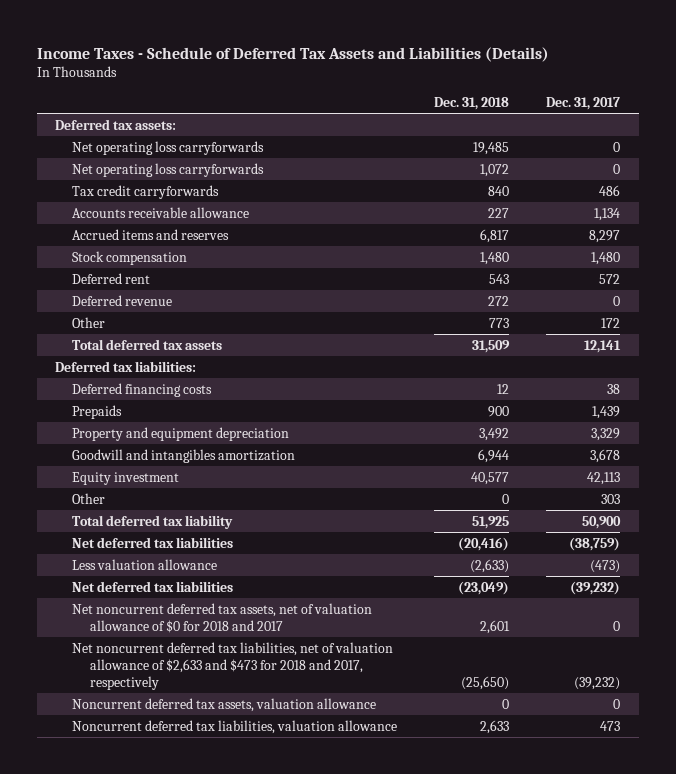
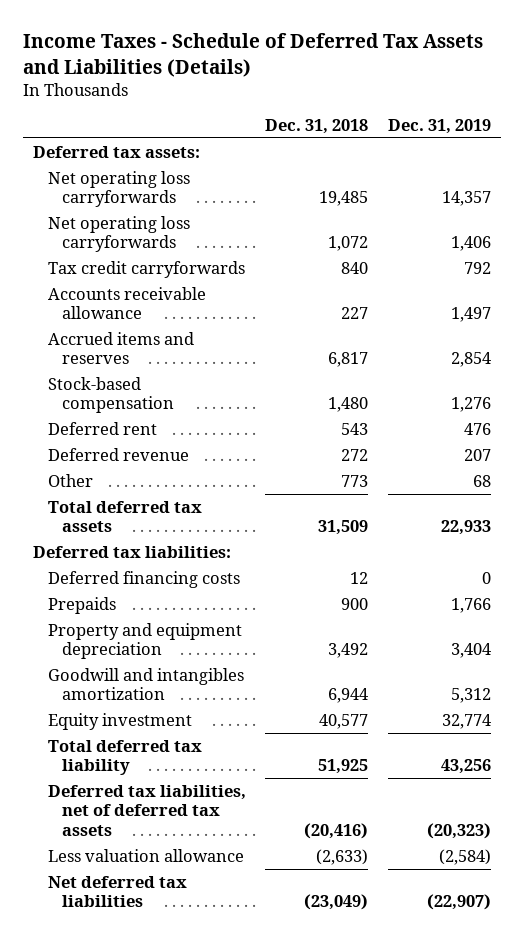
[546,97,621,111] Dec. 31, 2017 -> none
none -> [388,119,492,135] Dec. 31, 2019
[72,250,188,265] Stock compensation -> [47,376,175,414] Stock-based compensation
[72,492,106,504] Other -> none
[72,536,234,548] Net deferred tax liabilities -> [47,784,246,837] Deferred tax liabilities, net of deferred tax assets
[72,602,373,633] Net noncurrent deferred tax assets, net of valuation allowance of $0 for 2018 and 2017 -> none
[72,641,394,690] Net noncurrent deferred tax liabilities, net of valuation allowance of $2,633 and $473 for 2018 and 2017, respectively -> none
[72,697,377,712] Noncurrent deferred tax assets, valuation allowance -> none
[72,719,398,734] Noncurrent deferred tax liabilities, valuation allowance -> none

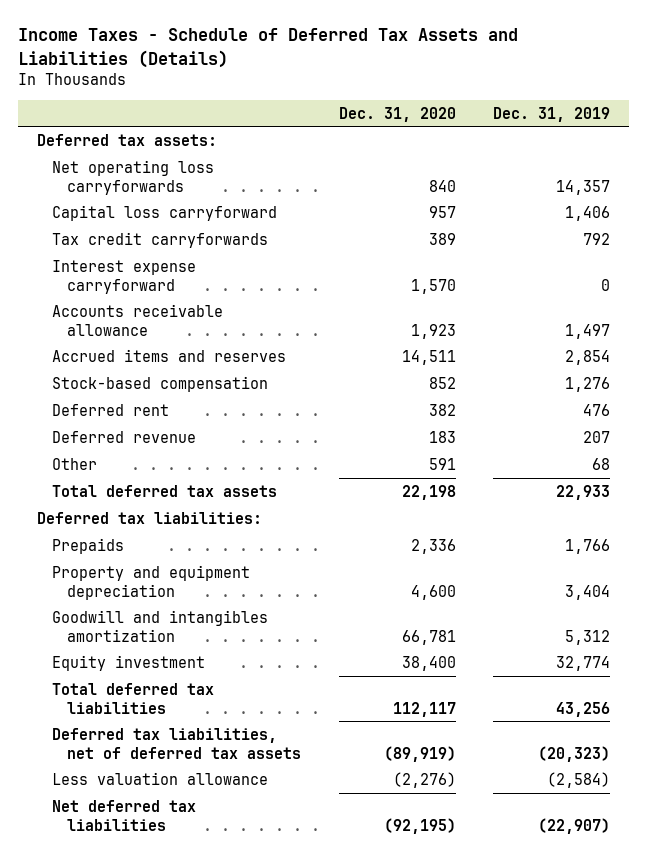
[265,119,369,135] Dec. 31, 2018 -> none
none -> [338,106,456,122] Dec. 31, 2020
[47,215,190,253] Net operating loss carryforwards -> [52,204,278,221] Capital loss carryforward
none -> [52,259,197,294] Interest expense carryforward
[47,570,240,588] Deferred financing costs -> none
[47,739,202,776] Total deferred tax liability -> [52,682,215,714] Total deferred tax liabilities

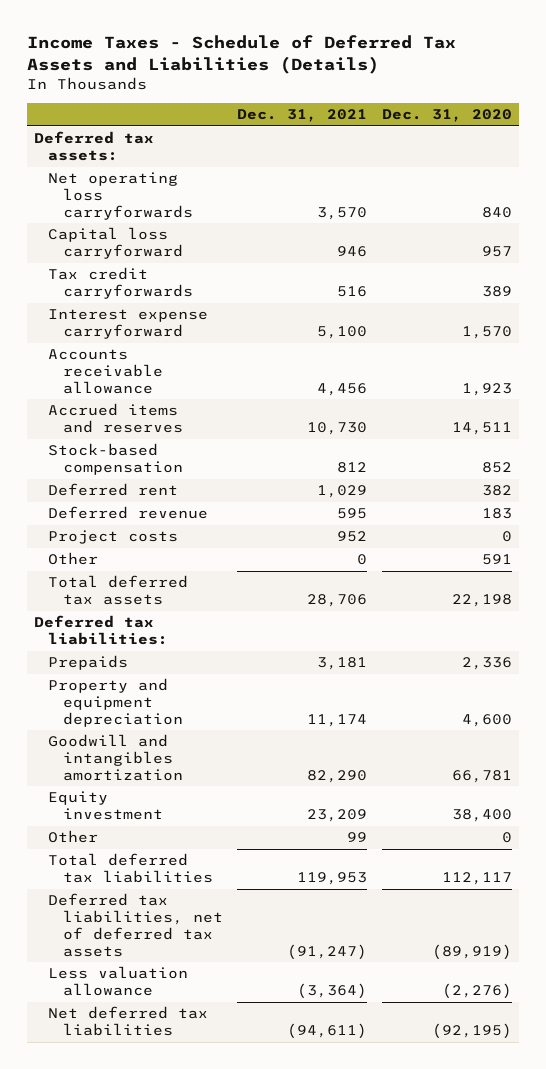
[492,106,610,122] Dec. 31, 2019 -> none
none -> [237,109,368,123] Dec. 31, 2021
none -> [48,530,179,545] Project costs
none -> [48,830,99,844] Other

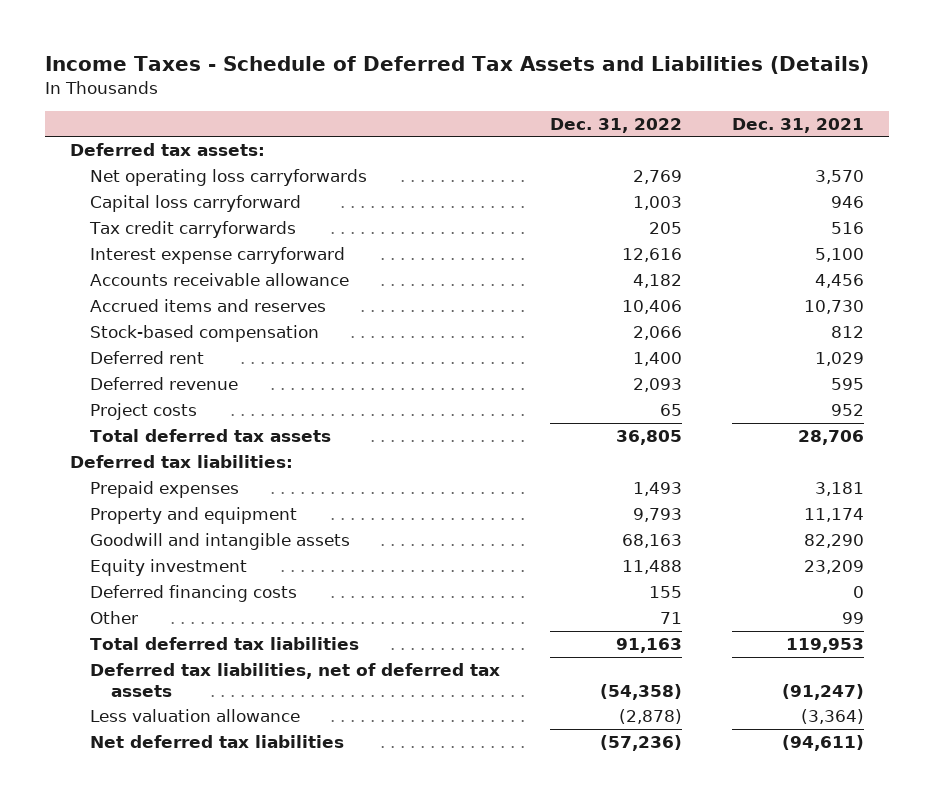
[381,109,512,123] Dec. 31, 2020 -> none
none -> [550,117,683,133] Dec. 31, 2022
[48,552,99,566] Other -> none
[48,655,129,671] Prepaids -> [90,480,240,498] Prepaid expenses
[48,678,183,727] Property and equipment depreciation -> [90,506,298,524] Property and equipment
[48,734,183,781] Goodwill and intangibles amortization -> [90,532,351,550] Goodwill and intangible assets
none -> [90,584,298,602] Deferred financing costs

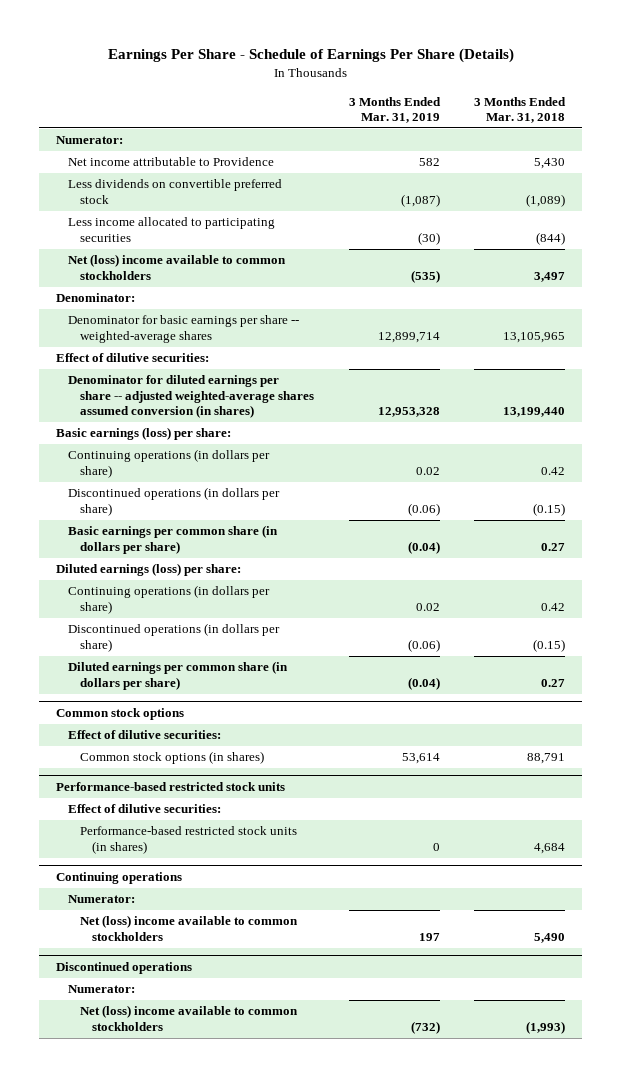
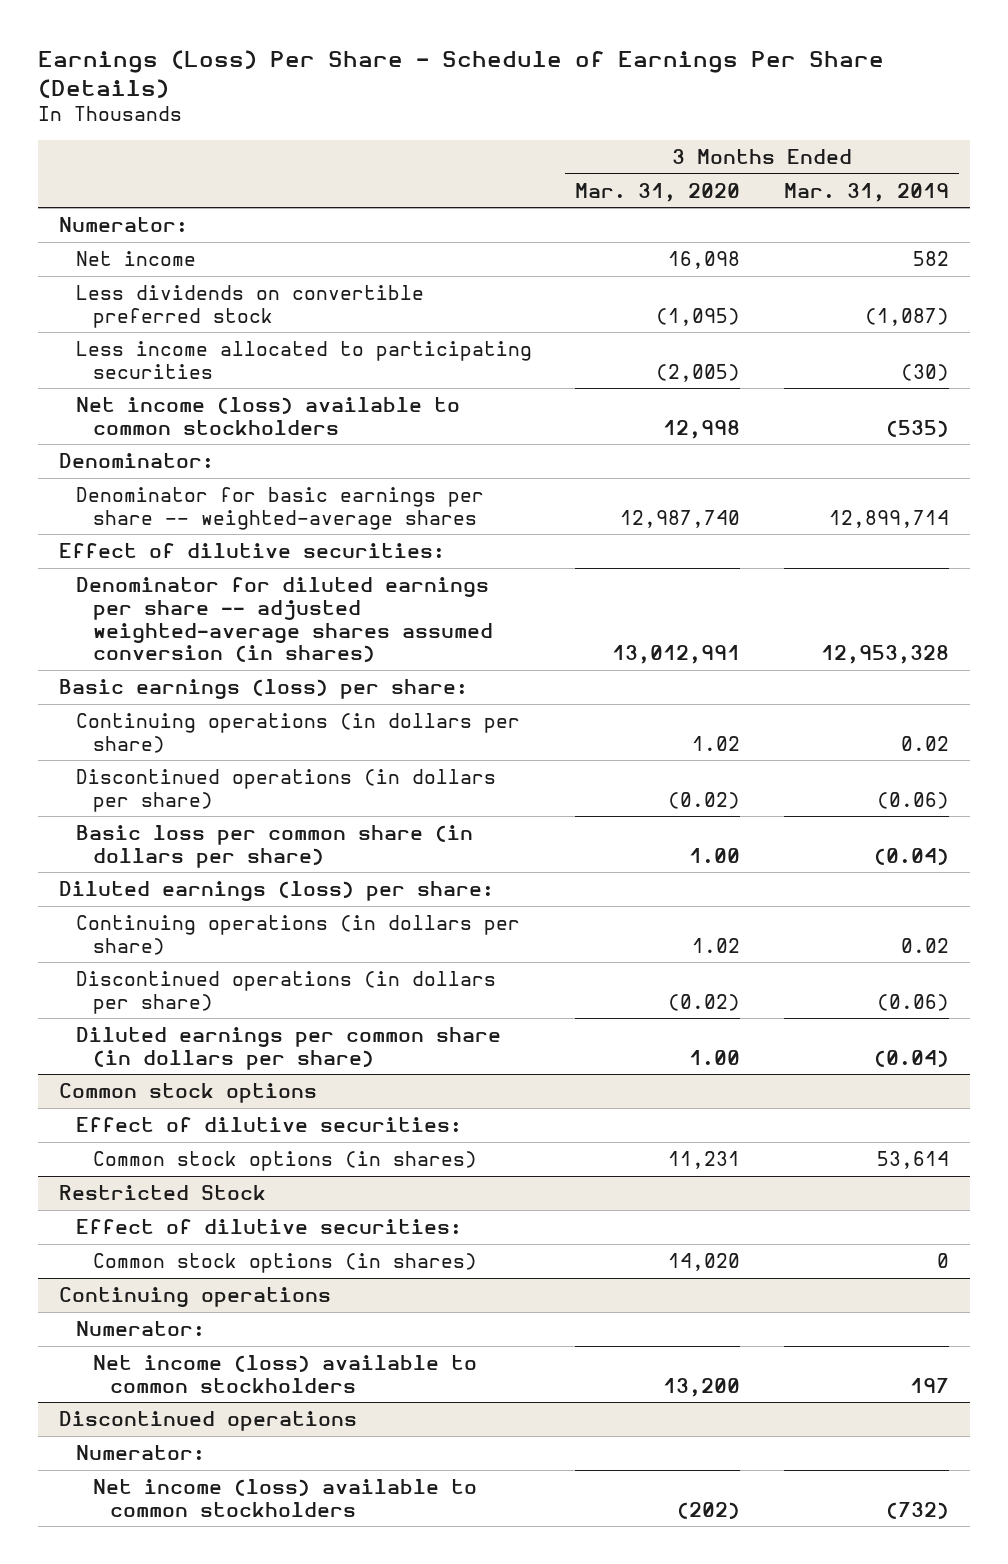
[107,48,514,64] Earnings Per Share - Schedule of Earnings Per Share (Details) -> [37,49,884,99] Earnings (Loss) Per Share - Schedule of Earnings Per Share (Details)
[474,96,567,124] 3 Months Ended Mar. 31, 2018 -> none
none -> [575,182,741,202] Mar. 31, 2020
[67,157,274,167] Net income attributable to Providence -> [76,250,197,266] Net income
[67,254,286,280] Net (loss) income available to common stockholders -> [76,396,461,435] Net income (loss) available to common stockholders
[67,525,278,554] Basic earnings per common share (in dollars per share) -> [76,824,474,868] Basic loss per common share (in dollars per share)
[55,782,285,792] Performance-based restricted stock units -> none
none -> [59,1184,267,1200] Restricted Stock
[80,826,298,854] Performance-based restricted stock units (in shares) -> none
none -> [93,1252,478,1273] Common stock options (in shares)
[80,915,299,941] Net (loss) income available to common stockholders -> [93,1354,478,1393] Net income (loss) available to common stockholders
[80,1005,299,1031] Net (loss) income available to common stockholders -> [93,1478,478,1517] Net income (loss) available to common stockholders

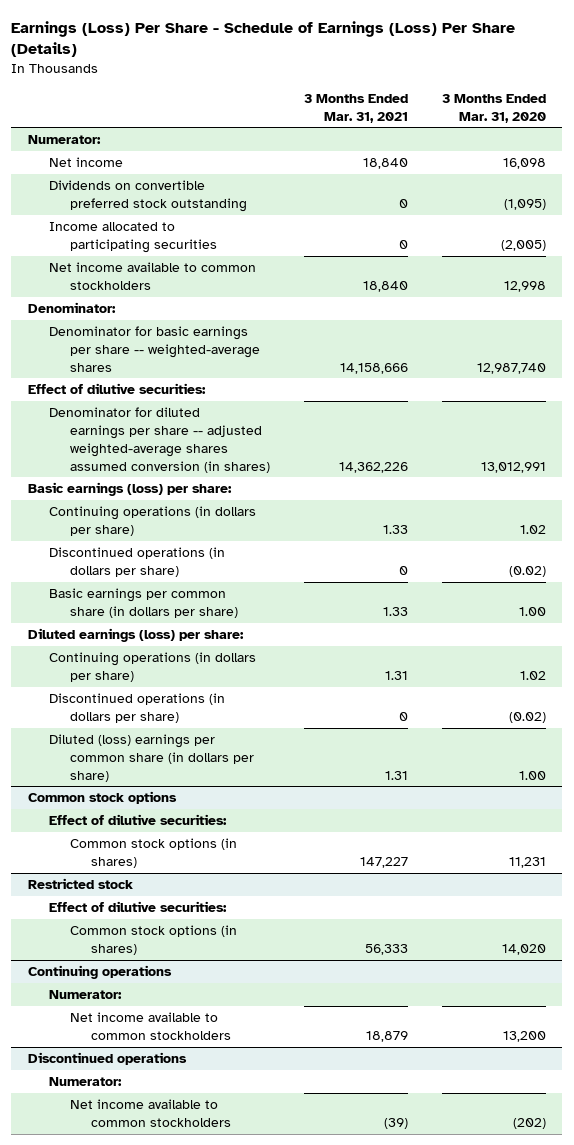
[37,49,884,99] Earnings (Loss) Per Share - Schedule of Earnings Per Share (Details) -> [11,20,516,58] Earnings (Loss) Per Share - Schedule of Earnings (Loss) Per Share (Details)
[783,182,949,202] Mar. 31, 2019 -> none
none -> [303,93,408,123] 3 Months Ended Mar. 31, 2021
[76,284,425,328] Less dividends on convertible preferred stock -> [49,180,248,212] Dividends on convertible preferred stock outstanding
[76,340,533,379] Less income allocated to participating securities -> [49,222,218,253] Income allocated to participating securities
[76,396,461,435] Net income (loss) available to common stockholders -> [49,262,257,290] Net income available to common stockholders
[76,824,474,868] Basic loss per common share (in dollars per share) -> [49,588,239,618] Basic earnings per common share (in dollars per share)
[76,1026,502,1070] Diluted earnings per common share (in dollars per share) -> [49,734,255,782] Diluted (loss) earnings per common share (in dollars per share)
[59,1184,267,1200] Restricted Stock -> [28,878,134,890] Restricted stock
[93,1354,478,1393] Net income (loss) available to common stockholders -> [70,1012,232,1040] Net income available to common stockholders
[93,1478,478,1517] Net income (loss) available to common stockholders -> [70,1099,232,1127] Net income available to common stockholders

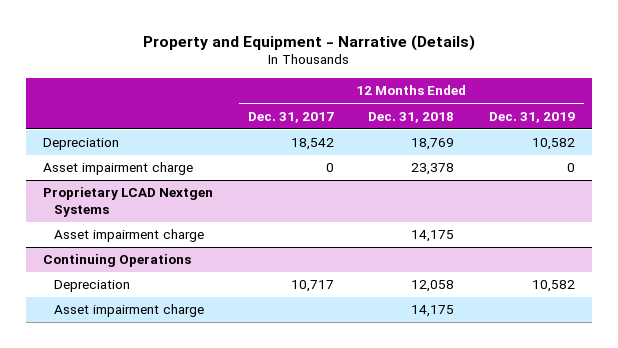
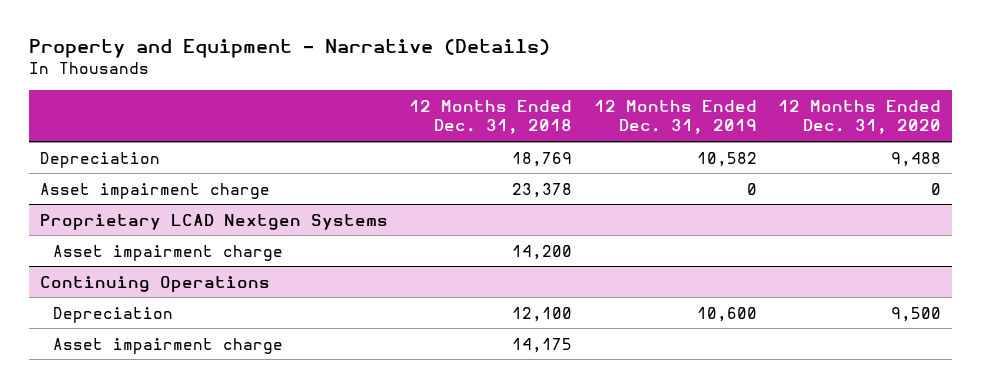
[247,111,334,123] Dec. 31, 2017 -> none
none -> [778,99,942,135] 12 Months Ended Dec. 31, 2020
[411,230,455,243] 14,175 -> [512,244,573,260] 14,200
[411,280,455,293] 12,058 -> [512,306,573,322] 12,100
[531,280,575,293] 10,582 -> [696,306,757,322] 10,600

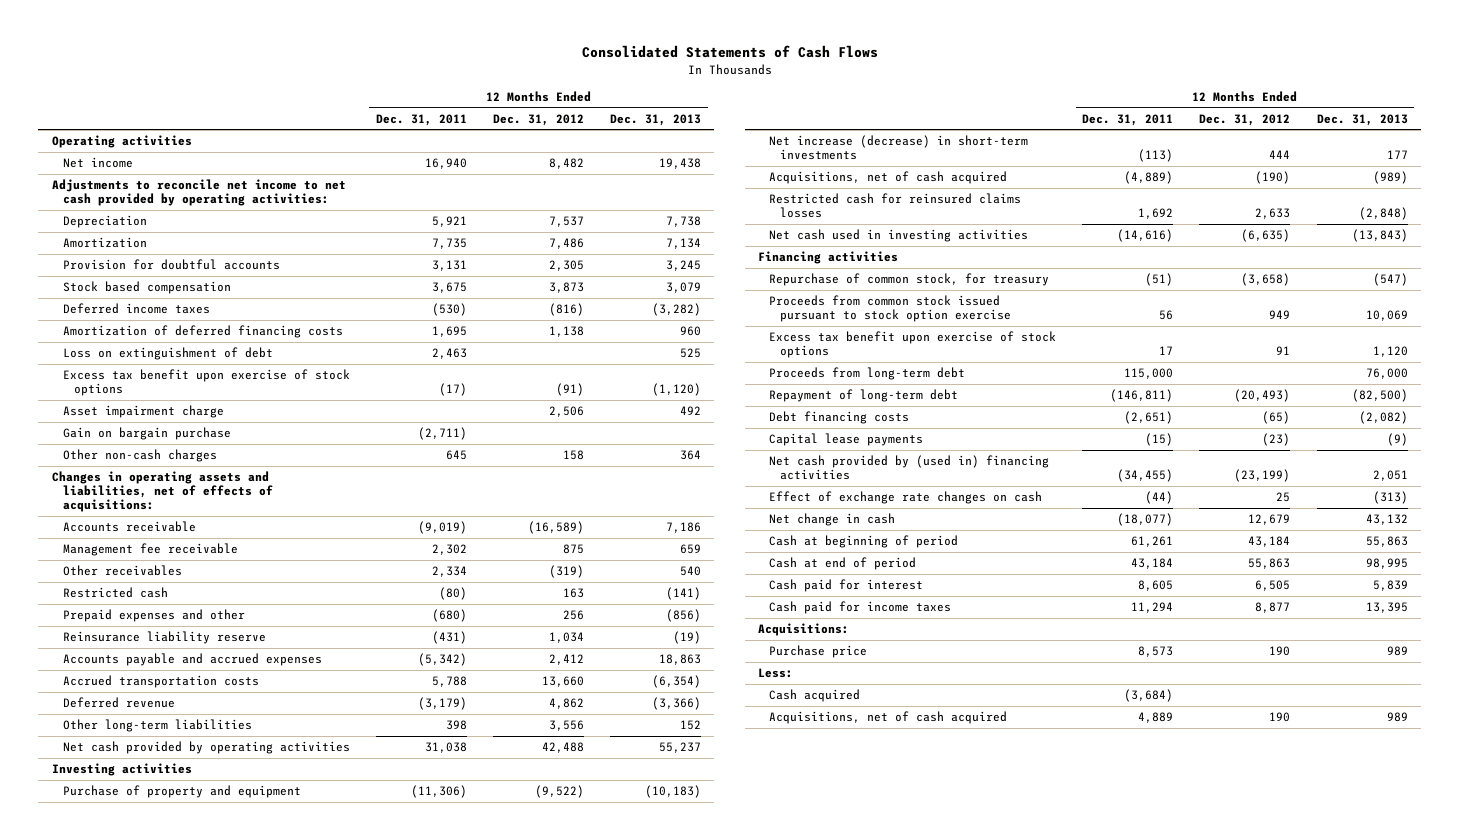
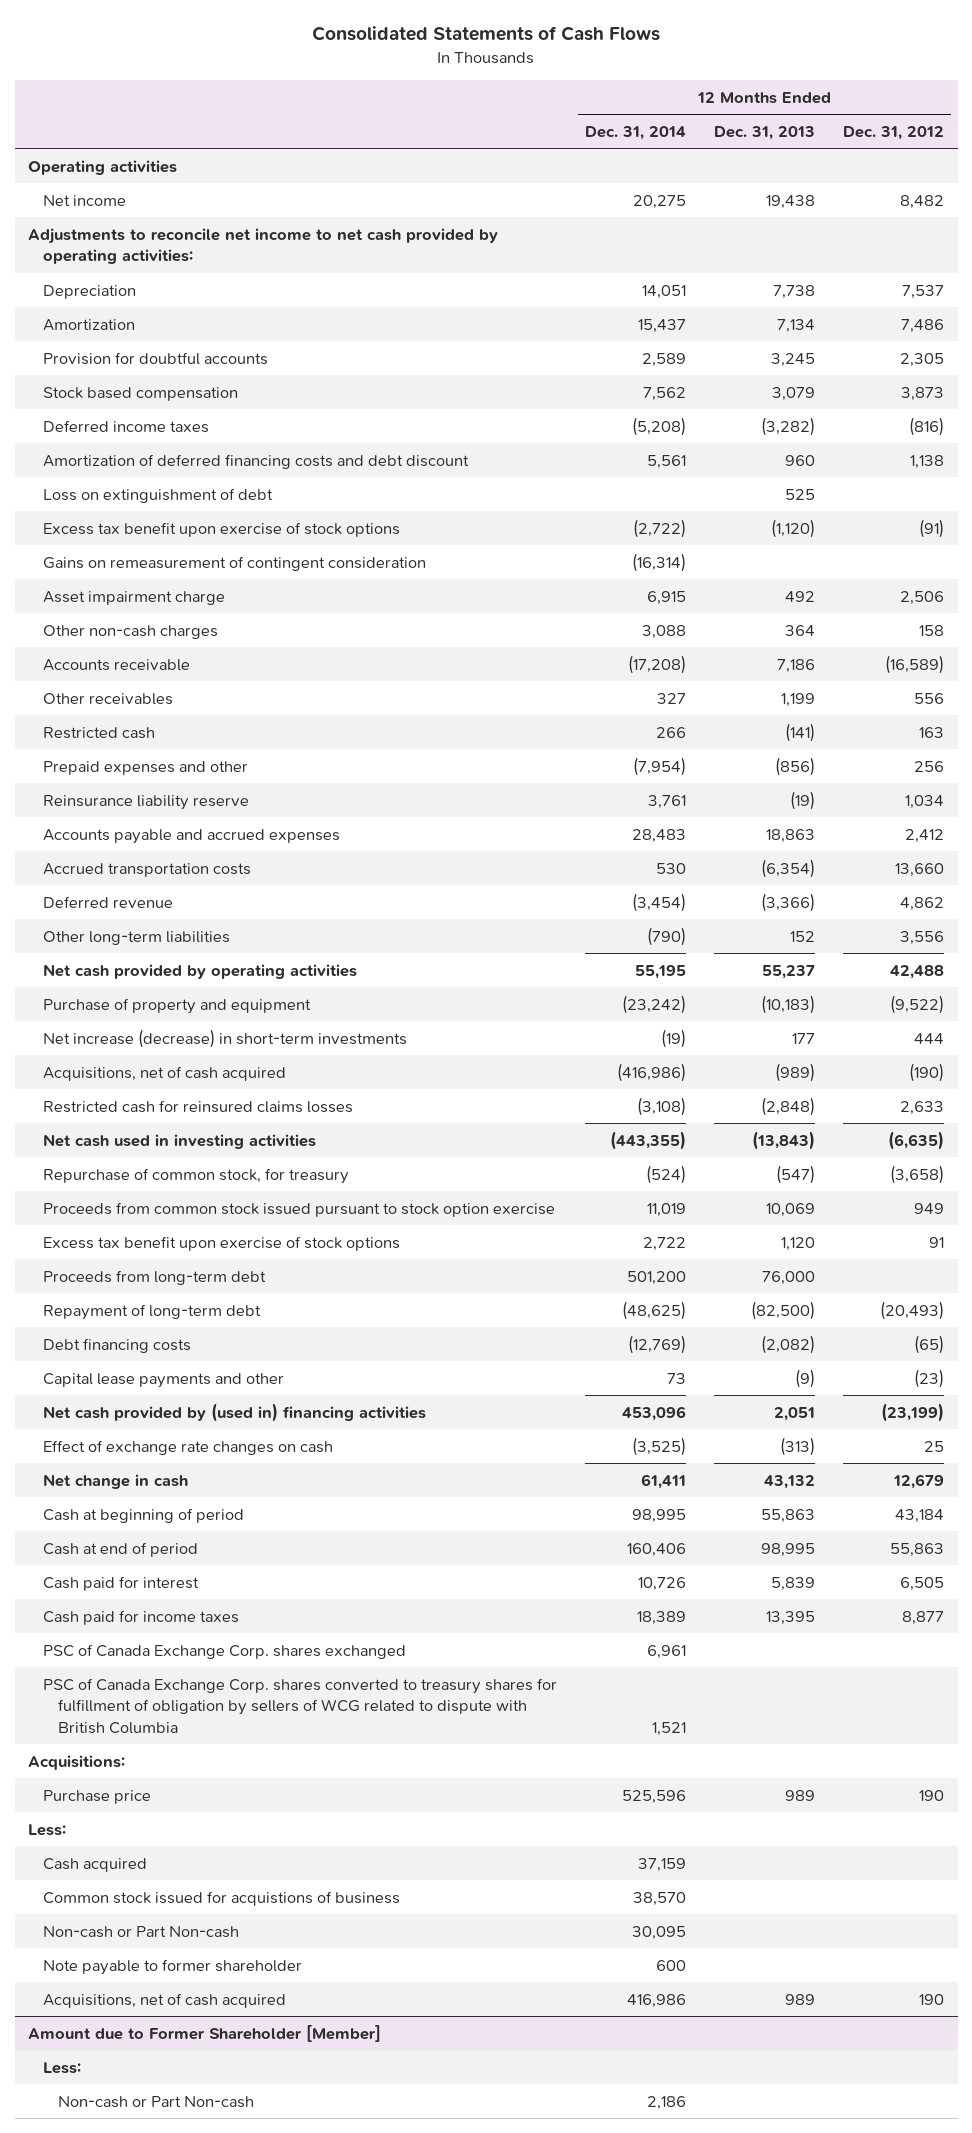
[375,113,467,126] Dec. 31, 2011 -> none
none -> [585,125,687,140] Dec. 31, 2014
[62,325,343,339] Amortization of deferred financing costs -> [43,453,470,469] Amortization of deferred financing costs and debt discount
none -> [43,555,427,571] Gains on remeasurement of contingent consideration
[62,427,231,441] Gain on bargain purchase -> none
[51,471,273,513] Changes in operating assets and liabilities, net of effects of acquisitions: -> none
[62,543,238,557] Management fee receivable -> none
[549,565,585,579] (319) -> [913,692,944,704] 556
[680,566,702,577] 540 -> [781,692,816,707] 1,199
[51,763,192,777] Investing activities -> none
[757,251,898,265] Financing activities -> none
[769,433,924,447] Capital lease payments -> [43,1372,285,1388] Capital lease payments and other
none -> [43,1643,407,1659] PSC of Canada Exchange Corp. shares exchanged
none -> [43,1677,558,1735] PSC of Canada Exchange Corp. shares converted to treasury shares for fulfillment of obligation by sellers of WCG related to dispute with British Columbia
none -> [43,1890,401,1906] Common stock issued for acquistions of business
none -> [43,1925,240,1938] Non-cash or Part Non-cash
none -> [43,1958,303,1975] Note payable to former shareholder
none -> [28,2024,382,2042] Amount due to Former Shareholder [Member]
none -> [43,2061,82,2074] Less:
none -> [58,2095,255,2108] Non-cash or Part Non-cash

